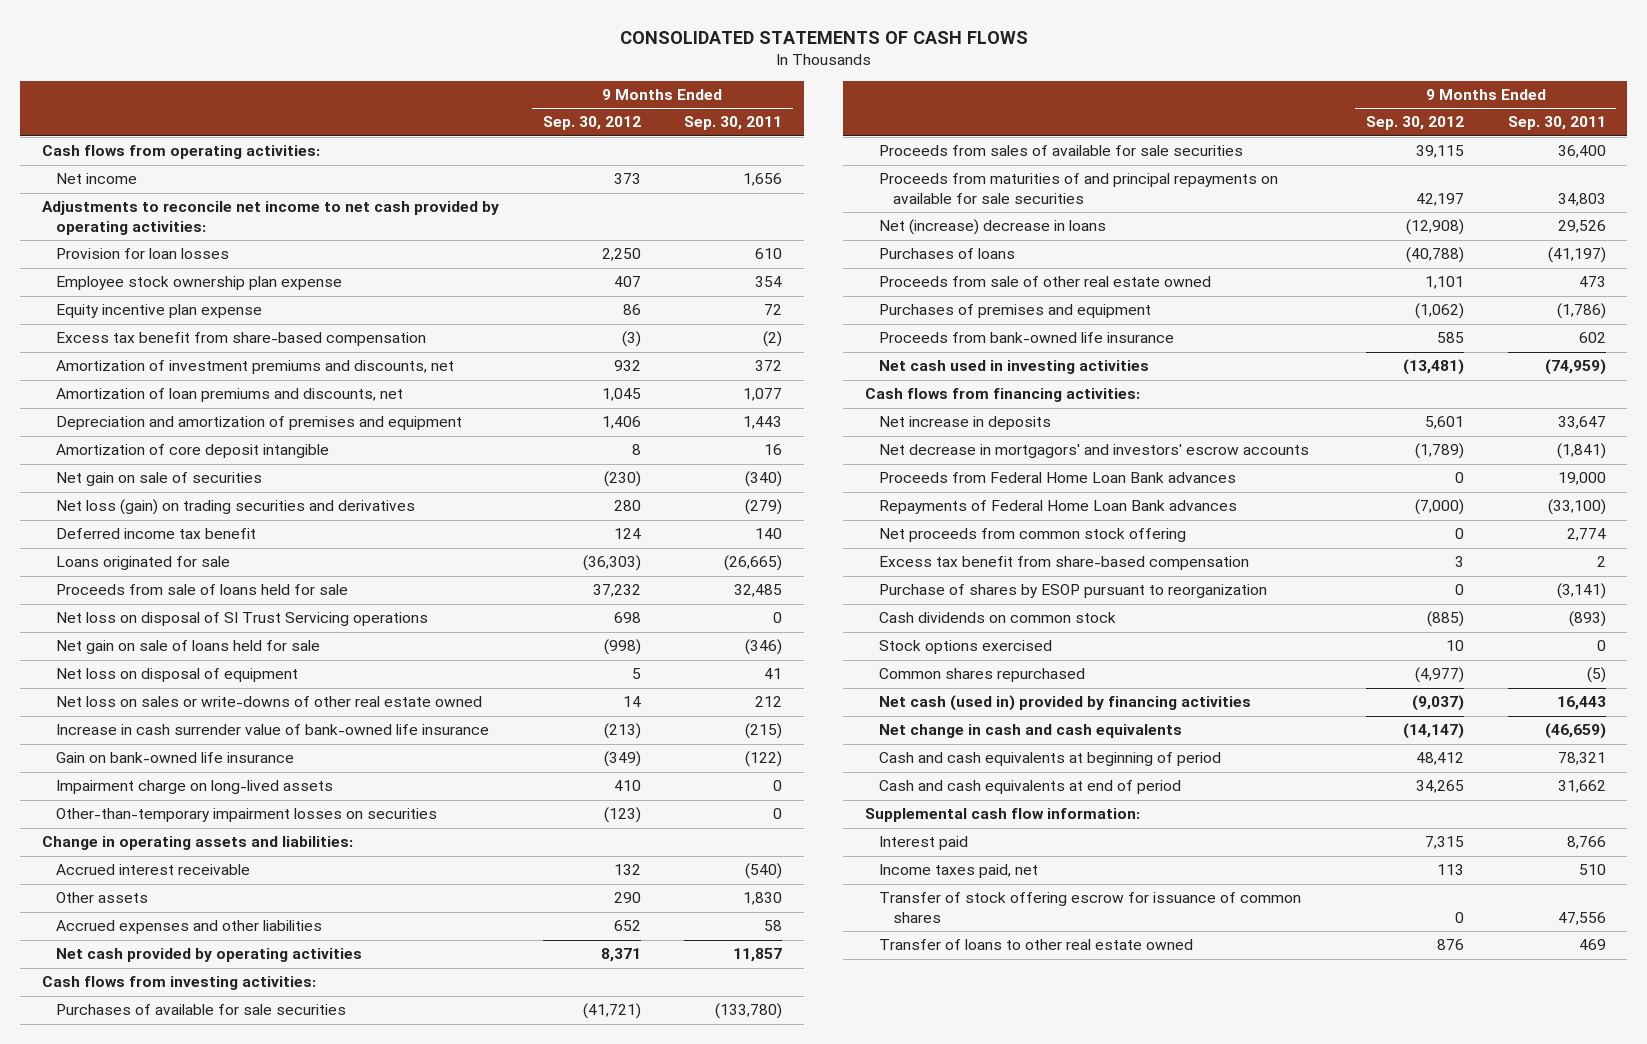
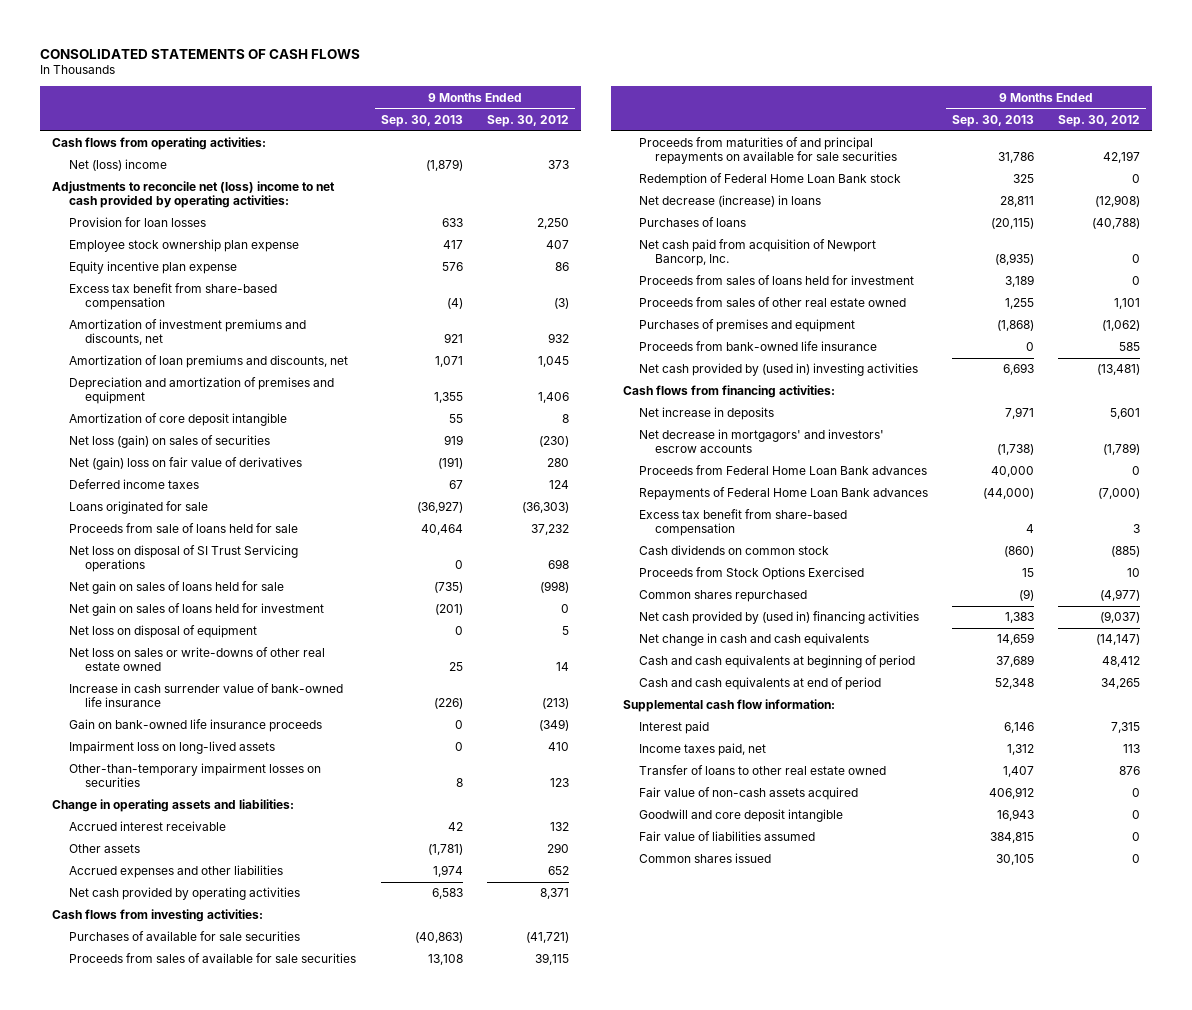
[684,116,783,131] Sep. 30, 2011 -> none
none -> [381,114,464,127] Sep. 30, 2013
[55,173,137,185] Net income -> [68,159,167,172] Net (loss) income
[41,201,499,236] Adjustments to reconcile net income to net cash provided by operating activities: -> [52,181,336,209] Adjustments to reconcile net (loss) income to net cash provided by operating activities:
[55,499,415,516] Net loss (gain) on trading securities and derivatives -> none
[55,472,262,487] Net gain on sale of securities -> [68,435,270,449] Net loss (gain) on sales of securities
none -> [68,457,302,471] Net (gain) loss on fair value of derivatives
[55,528,256,540] Deferred income tax benefit -> [68,479,199,490] Deferred income taxes
[55,640,320,655] Net gain on sale of loans held for sale -> [68,581,284,595] Net gain on sales of loans held for sale
none -> [68,603,324,617] Net gain on sales of loans held for investment
[55,752,294,764] Gain on bank-owned life insurance -> [68,719,322,733] Gain on bank-owned life insurance proceeds
[55,780,333,795] Impairment charge on long-lived assets -> [68,741,275,755] Impairment loss on long-lived assets
[603,807,641,824] (123) -> [550,778,570,788] 123
none -> [638,173,901,187] Redemption of Federal Home Loan Bank stock
[879,219,1107,236] Net (increase) decrease in loans -> [638,195,821,208] Net decrease (increase) in loans
none -> [638,239,876,267] Net cash paid from acquisition of Newport Bancorp, Inc.
none -> [638,275,914,286] Proceeds from sales of loans held for investment
[879,276,1212,288] Proceeds from sale of other real estate owned -> [638,297,906,308] Proceeds from sales of other real estate owned
[879,360,1150,375] Net cash used in investing activities -> [638,363,918,377] Net cash provided by (used in) investing activities
[879,528,1187,543] Net proceeds from common stock offering -> none
[879,584,1268,599] Purchase of shares by ESOP pursuant to reorganization -> none
[879,640,1053,655] Stock options exercised -> [638,567,864,581] Proceeds from Stock Options Exercised
[879,695,1252,712] Net cash (used in) provided by financing activities -> [638,611,919,625] Net cash provided by (used in) financing activities
[879,892,1302,924] Transfer of stock offering escrow for issuance of common shares -> none
none -> [638,787,858,801] Fair value of non-cash assets acquired
none -> [638,809,843,823] Goodwill and core deposit intangible
none -> [638,831,815,842] Fair value of liabilities assumed
none -> [638,853,771,864] Common shares issued

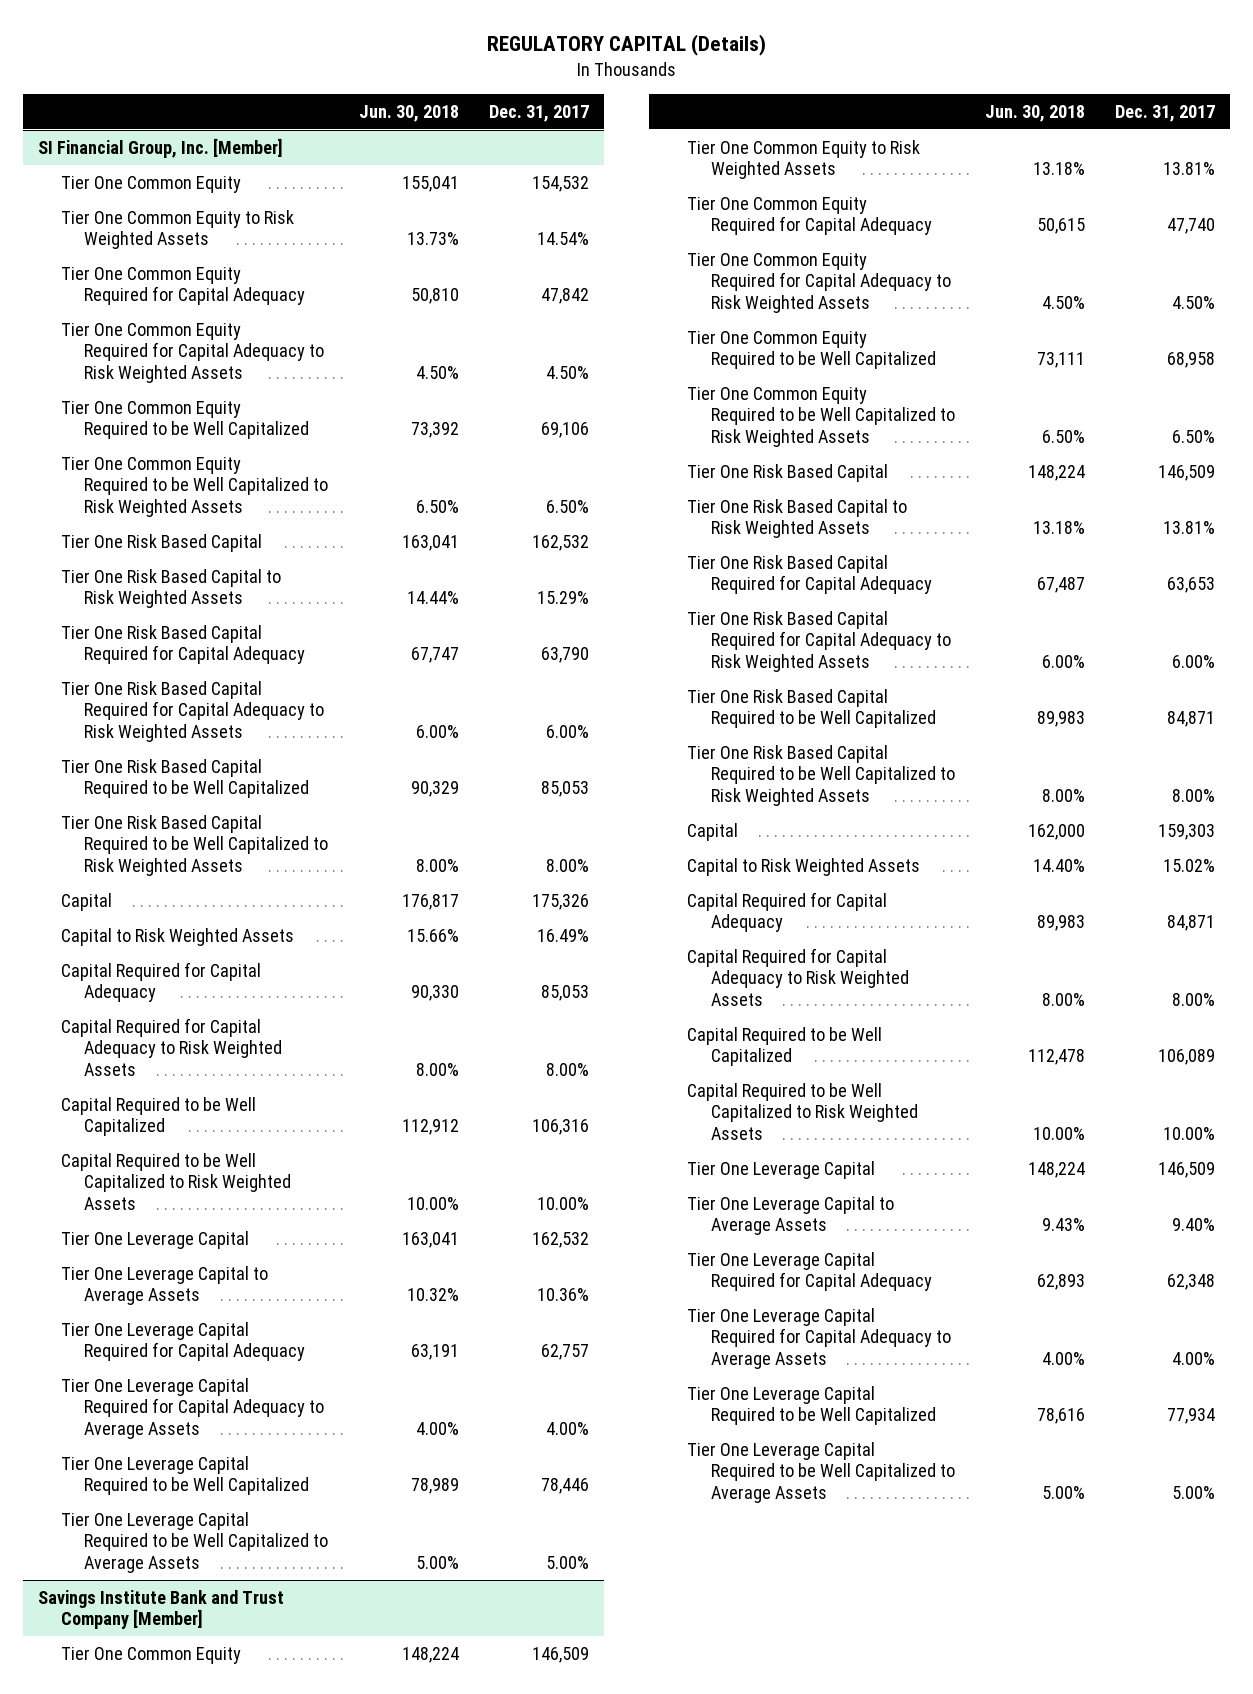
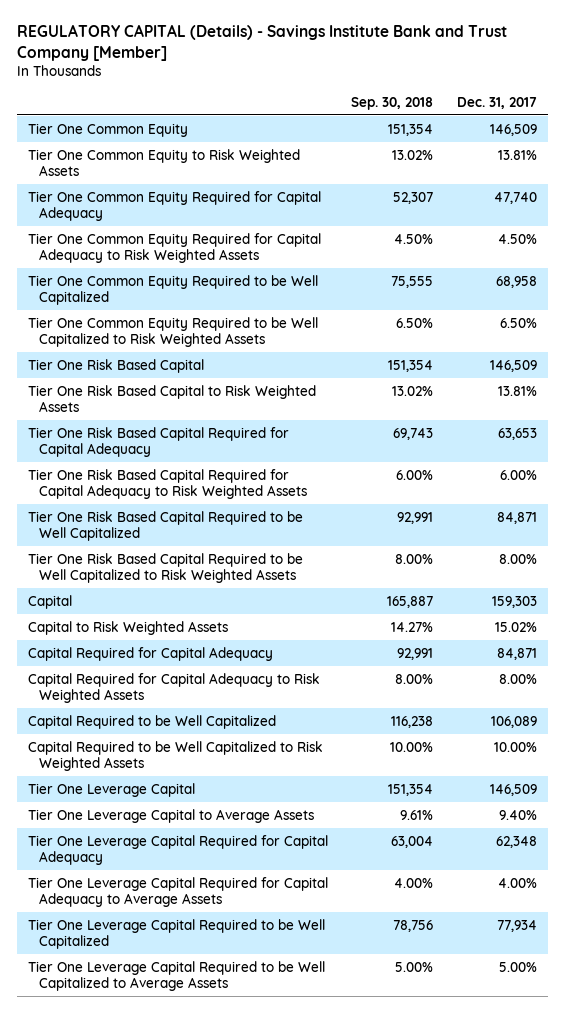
[486,34,766,57] REGULATORY CAPITAL (Details) -> [16,24,507,61] REGULATORY CAPITAL (Details) - Savings Institute Bank and Trust Company [Member]
[358,104,459,122] Jun. 30, 2018 -> none
none -> [351,96,434,110] Sep. 30, 2018
[38,137,284,158] SI Financial Group, Inc. [Member] -> none
[61,175,242,193] Tier One Common Equity -> none
[61,209,295,250] Tier One Common Equity to Risk Weighted Assets -> none
[61,266,306,306] Tier One Common Equity Required for Capital Adequacy -> none
[61,322,325,383] Tier One Common Equity Required for Capital Adequacy to Risk Weighted Assets -> none
[61,400,310,440] Tier One Common Equity Required to be Well Capitalized -> none
[61,456,329,517] Tier One Common Equity Required to be Well Capitalized to Risk Weighted Assets -> none
[61,533,263,552] Tier One Risk Based Capital -> none
[61,568,282,609] Tier One Risk Based Capital to Risk Weighted Assets -> none
[61,624,306,665] Tier One Risk Based Capital Required for Capital Adequacy -> none
[61,680,325,742] Tier One Risk Based Capital Required for Capital Adequacy to Risk Weighted Assets -> none
[61,758,310,799] Tier One Risk Based Capital Required to be Well Capitalized -> none
[61,814,329,876] Tier One Risk Based Capital Required to be Well Capitalized to Risk Weighted Assets -> none
[61,892,113,911] Capital -> none
[61,927,295,946] Capital to Risk Weighted Assets -> none
[61,961,262,1003] Capital Required for Capital Adequacy -> none
[61,1017,283,1076] Capital Required for Capital Adequacy to Risk Weighted Assets -> none
[61,1096,257,1137] Capital Required to be Well Capitalized -> none
[61,1152,292,1210] Capital Required to be Well Capitalized to Risk Weighted Assets -> none
[61,1230,250,1249] Tier One Leverage Capital -> none
[61,1265,269,1306] Tier One Leverage Capital to Average Assets -> none
[61,1321,306,1362] Tier One Leverage Capital Required for Capital Adequacy -> none
[61,1377,325,1439] Tier One Leverage Capital Required for Capital Adequacy to Average Assets -> none
[61,1455,310,1496] Tier One Leverage Capital Required to be Well Capitalized -> none
[61,1511,329,1573] Tier One Leverage Capital Required to be Well Capitalized to Average Assets -> none
[38,1589,285,1630] Savings Institute Bank and Trust Company [Member] -> none

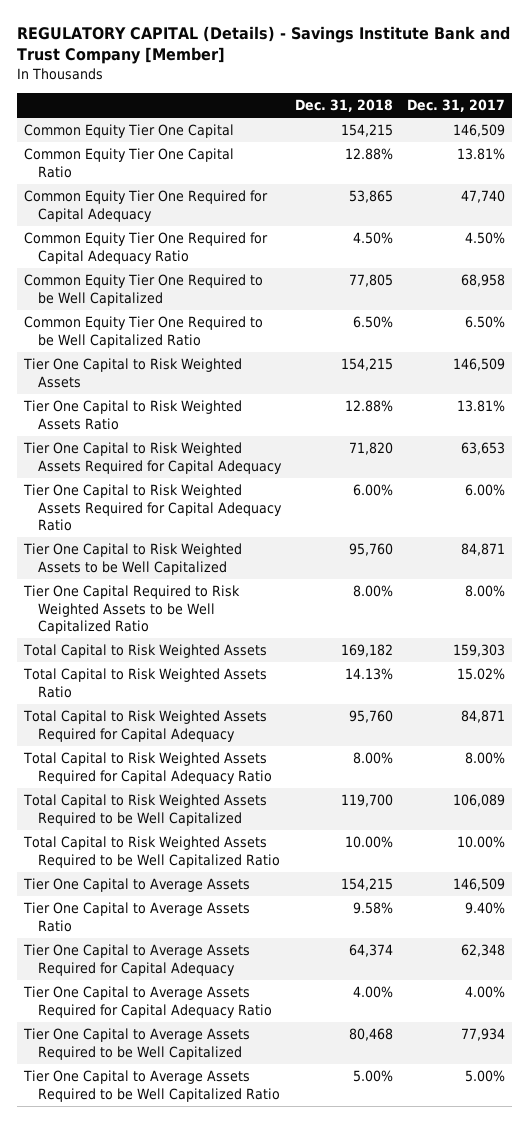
[351,96,434,110] Sep. 30, 2018 -> none
none -> [295,99,394,113] Dec. 31, 2018
[28,122,189,137] Tier One Common Equity -> [24,124,235,139] Common Equity Tier One Capital
[28,148,301,176] Tier One Common Equity to Risk Weighted Assets -> [24,148,235,178] Common Equity Tier One Capital Ratio
[28,190,322,221] Tier One Common Equity Required for Capital Adequacy -> [24,190,269,222] Common Equity Tier One Required for Capital Adequacy
[28,232,322,263] Tier One Common Equity Required for Capital Adequacy to Risk Weighted Assets -> [24,232,269,264] Common Equity Tier One Required for Capital Adequacy Ratio
[28,274,319,305] Tier One Common Equity Required to be Well Capitalized -> [24,274,264,306] Common Equity Tier One Required to be Well Capitalized
[28,316,319,347] Tier One Common Equity Required to be Well Capitalized to Risk Weighted Assets -> [24,316,264,348] Common Equity Tier One Required to be Well Capitalized Ratio
[28,358,205,373] Tier One Risk Based Capital -> [23,358,243,388] Tier One Capital to Risk Weighted Assets
[28,384,317,412] Tier One Risk Based Capital to Risk Weighted Assets -> [23,400,243,430] Tier One Capital to Risk Weighted Assets Ratio
[28,426,290,457] Tier One Risk Based Capital Required for Capital Adequacy -> [23,442,283,474] Tier One Capital to Risk Weighted Assets Required for Capital Adequacy
[28,468,308,499] Tier One Risk Based Capital Required for Capital Adequacy to Risk Weighted Assets -> [23,484,283,532] Tier One Capital to Risk Weighted Assets Required for Capital Adequacy Ratio
[28,510,304,541] Tier One Risk Based Capital Required to be Well Capitalized -> [23,543,243,575] Tier One Capital to Risk Weighted Assets to be Well Capitalized
[28,552,304,583] Tier One Risk Based Capital Required to be Well Capitalized to Risk Weighted Assets -> [23,585,241,635] Tier One Capital Required to Risk Weighted Assets to be Well Capitalized Ratio
[28,594,73,609] Capital -> [23,644,268,659] Total Capital to Risk Weighted Assets
[28,620,229,635] Capital to Risk Weighted Assets -> [23,668,268,698] Total Capital to Risk Weighted Assets Ratio
[28,646,274,661] Capital Required for Capital Adequacy -> [23,710,268,742] Total Capital to Risk Weighted Assets Required for Capital Adequacy
[28,672,321,703] Capital Required for Capital Adequacy to Risk Weighted Assets -> [23,752,273,784] Total Capital to Risk Weighted Assets Required for Capital Adequacy Ratio
[28,714,277,729] Capital Required to be Well Capitalized -> [23,794,268,826] Total Capital to Risk Weighted Assets Required to be Well Capitalized
[28,740,324,771] Capital Required to be Well Capitalized to Risk Weighted Assets -> [23,836,281,868] Total Capital to Risk Weighted Assets Required to be Well Capitalized Ratio
[28,782,196,797] Tier One Leverage Capital -> [23,878,251,893] Tier One Capital to Average Assets
[28,808,315,823] Tier One Leverage Capital to Average Assets -> [23,902,251,932] Tier One Capital to Average Assets Ratio
[28,834,329,865] Tier One Leverage Capital Required for Capital Adequacy -> [23,944,251,976] Tier One Capital to Average Assets Required for Capital Adequacy
[28,876,329,907] Tier One Leverage Capital Required for Capital Adequacy to Average Assets -> [23,986,273,1018] Tier One Capital to Average Assets Required for Capital Adequacy Ratio
[28,918,326,949] Tier One Leverage Capital Required to be Well Capitalized -> [23,1028,251,1060] Tier One Capital to Average Assets Required to be Well Capitalized
[28,960,326,991] Tier One Leverage Capital Required to be Well Capitalized to Average Assets -> [23,1070,281,1102] Tier One Capital to Average Assets Required to be Well Capitalized Ratio

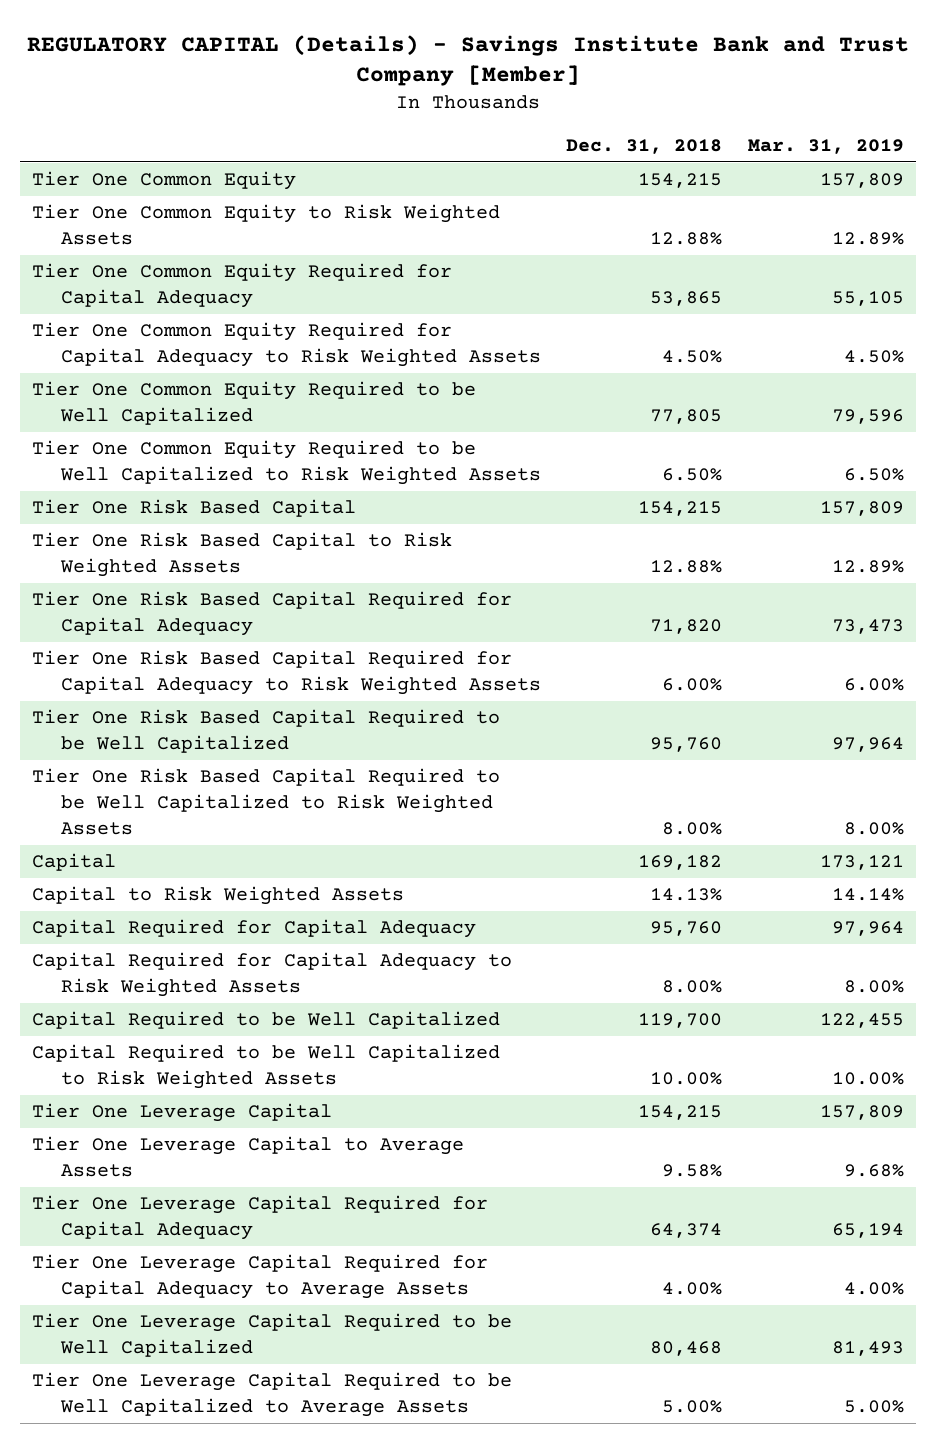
[407,99,506,113] Dec. 31, 2017 -> none
none -> [747,138,904,154] Mar. 31, 2019
[24,124,235,139] Common Equity Tier One Capital -> [32,171,297,191] Tier One Common Equity
[24,148,235,178] Common Equity Tier One Capital Ratio -> [32,204,501,246] Tier One Common Equity to Risk Weighted Assets
[24,190,269,222] Common Equity Tier One Required for Capital Adequacy -> [32,263,453,309] Tier One Common Equity Required for Capital Adequacy
[24,232,269,264] Common Equity Tier One Required for Capital Adequacy Ratio -> [32,322,542,368] Tier One Common Equity Required for Capital Adequacy to Risk Weighted Assets
[24,274,264,306] Common Equity Tier One Required to be Well Capitalized -> [32,381,477,426] Tier One Common Equity Required to be Well Capitalized
[24,316,264,348] Common Equity Tier One Required to be Well Capitalized Ratio -> [32,440,542,486] Tier One Common Equity Required to be Well Capitalized to Risk Weighted Assets
[23,358,243,388] Tier One Capital to Risk Weighted Assets -> [32,499,357,518] Tier One Risk Based Capital
[23,400,243,430] Tier One Capital to Risk Weighted Assets Ratio -> [32,532,453,578] Tier One Risk Based Capital to Risk Weighted Assets
[23,442,283,474] Tier One Capital to Risk Weighted Assets Required for Capital Adequacy -> [32,591,513,637] Tier One Risk Based Capital Required for Capital Adequacy
[23,484,283,532] Tier One Capital to Risk Weighted Assets Required for Capital Adequacy Ratio -> [32,650,542,696] Tier One Risk Based Capital Required for Capital Adequacy to Risk Weighted Assets
[23,543,243,575] Tier One Capital to Risk Weighted Assets to be Well Capitalized -> [32,709,501,754] Tier One Risk Based Capital Required to be Well Capitalized
[23,585,241,635] Tier One Capital Required to Risk Weighted Assets to be Well Capitalized Ratio -> [32,768,501,835] Tier One Risk Based Capital Required to be Well Capitalized to Risk Weighted Assets
[23,644,268,659] Total Capital to Risk Weighted Assets -> [32,853,117,872] Capital
[23,668,268,698] Total Capital to Risk Weighted Assets Ratio -> [32,886,405,906] Capital to Risk Weighted Assets
[23,710,268,742] Total Capital to Risk Weighted Assets Required for Capital Adequacy -> [32,919,477,939] Capital Required for Capital Adequacy
[23,752,273,784] Total Capital to Risk Weighted Assets Required for Capital Adequacy Ratio -> [32,952,513,998] Capital Required for Capital Adequacy to Risk Weighted Assets
[23,794,268,826] Total Capital to Risk Weighted Assets Required to be Well Capitalized -> [32,1011,501,1030] Capital Required to be Well Capitalized
[23,836,281,868] Total Capital to Risk Weighted Assets Required to be Well Capitalized Ratio -> [32,1044,501,1090] Capital Required to be Well Capitalized to Risk Weighted Assets
[23,878,251,893] Tier One Capital to Average Assets -> [32,1103,333,1123] Tier One Leverage Capital
[23,902,251,932] Tier One Capital to Average Assets Ratio -> [32,1136,465,1178] Tier One Leverage Capital to Average Assets
[23,944,251,976] Tier One Capital to Average Assets Required for Capital Adequacy -> [32,1195,489,1241] Tier One Leverage Capital Required for Capital Adequacy
[23,986,273,1018] Tier One Capital to Average Assets Required for Capital Adequacy Ratio -> [32,1254,489,1300] Tier One Leverage Capital Required for Capital Adequacy to Average Assets
[23,1028,251,1060] Tier One Capital to Average Assets Required to be Well Capitalized -> [32,1313,513,1358] Tier One Leverage Capital Required to be Well Capitalized
[23,1070,281,1102] Tier One Capital to Average Assets Required to be Well Capitalized Ratio -> [32,1372,513,1418] Tier One Leverage Capital Required to be Well Capitalized to Average Assets

